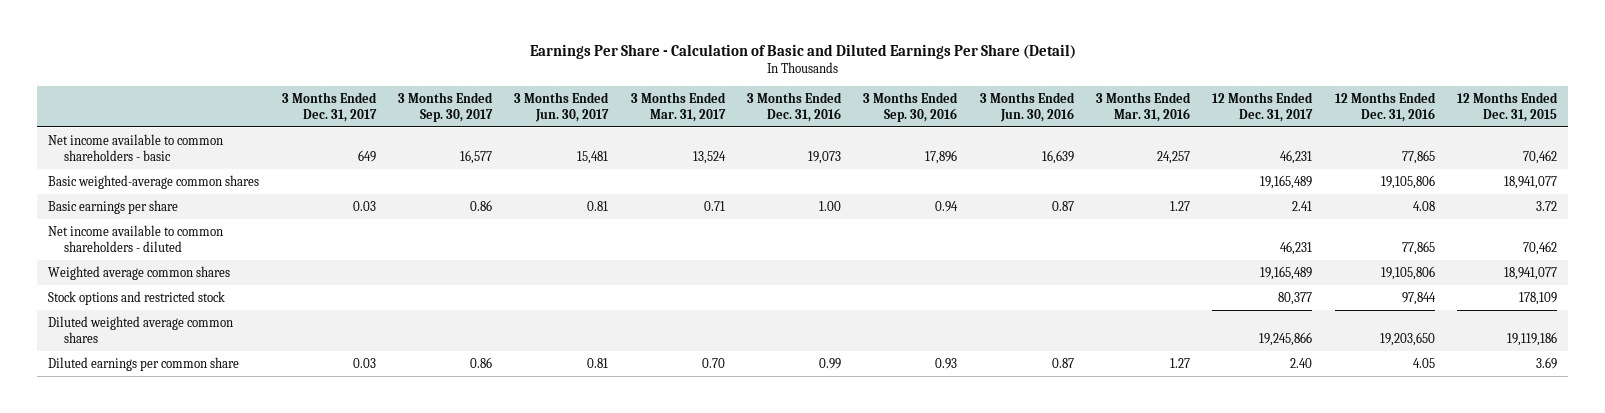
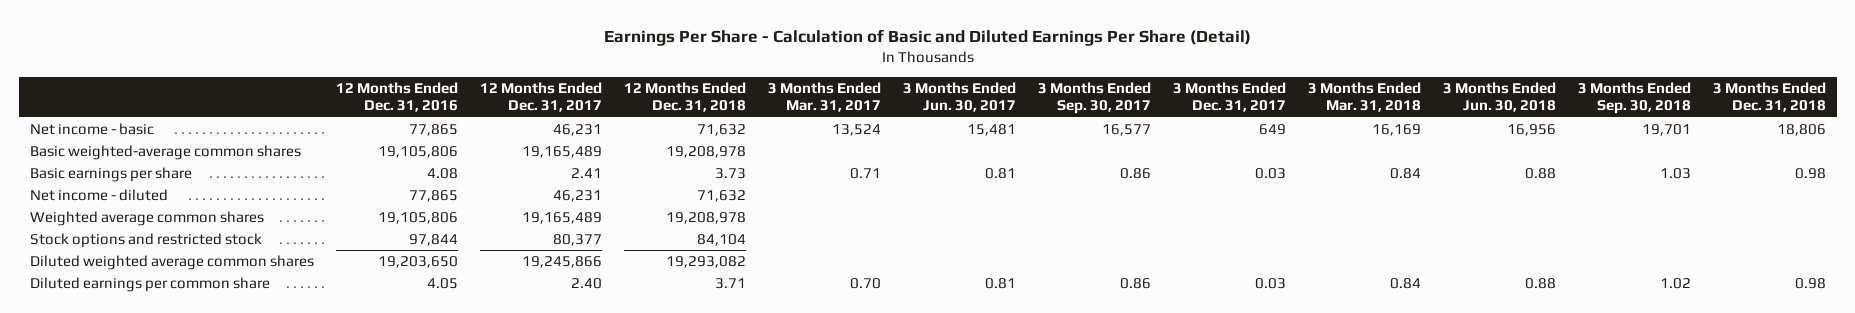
[746,91,842,122] 3 Months Ended Dec. 31, 2016 -> none
[863,91,959,122] 3 Months Ended Sep. 30, 2016 -> none
[979,91,1075,122] 3 Months Ended Jun. 30, 2016 -> none
[1095,91,1191,122] 3 Months Ended Mar. 31, 2016 -> none
[1456,91,1558,122] 12 Months Ended Dec. 31, 2015 -> none
none -> [623,81,746,113] 12 Months Ended Dec. 31, 2018
none -> [1307,81,1421,113] 3 Months Ended Mar. 31, 2018
none -> [1442,81,1556,113] 3 Months Ended Jun. 30, 2018
none -> [1577,81,1691,115] 3 Months Ended Sep. 30, 2018
none -> [1712,81,1826,113] 3 Months Ended Dec. 31, 2018
[48,133,224,161] Net income available to common shareholders - basic -> [29,122,154,135] Net income - basic
[48,224,224,252] Net income available to common shareholders - diluted -> [29,188,168,201] Net income - diluted

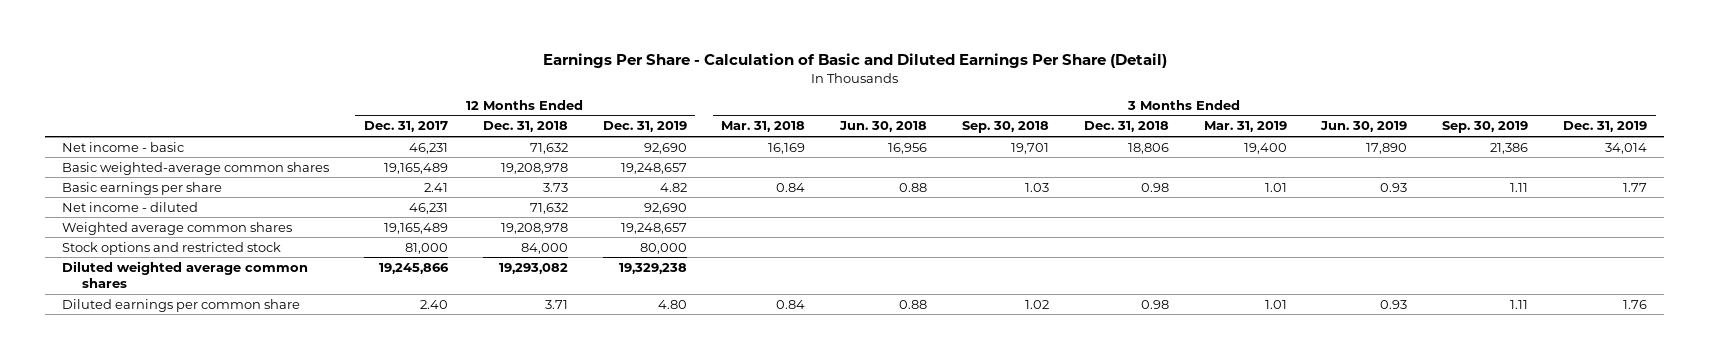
[335,81,458,113] 12 Months Ended Dec. 31, 2016 -> none
[767,81,881,113] 3 Months Ended Mar. 31, 2017 -> none
[902,81,1016,113] 3 Months Ended Jun. 30, 2017 -> none
[1037,81,1151,115] 3 Months Ended Sep. 30, 2017 -> none
[1172,81,1286,113] 3 Months Ended Dec. 31, 2017 -> none
none -> [602,121,687,133] Dec. 31, 2019
none -> [1203,121,1287,133] Mar. 31, 2019
none -> [1320,121,1408,133] Jun. 30, 2019
none -> [1442,121,1529,134] Sep. 30, 2019
none -> [1562,121,1647,133] Dec. 31, 2019
[552,233,602,246] 80,377 -> [405,242,449,254] 81,000
[696,233,746,246] 84,104 -> [520,242,568,254] 84,000

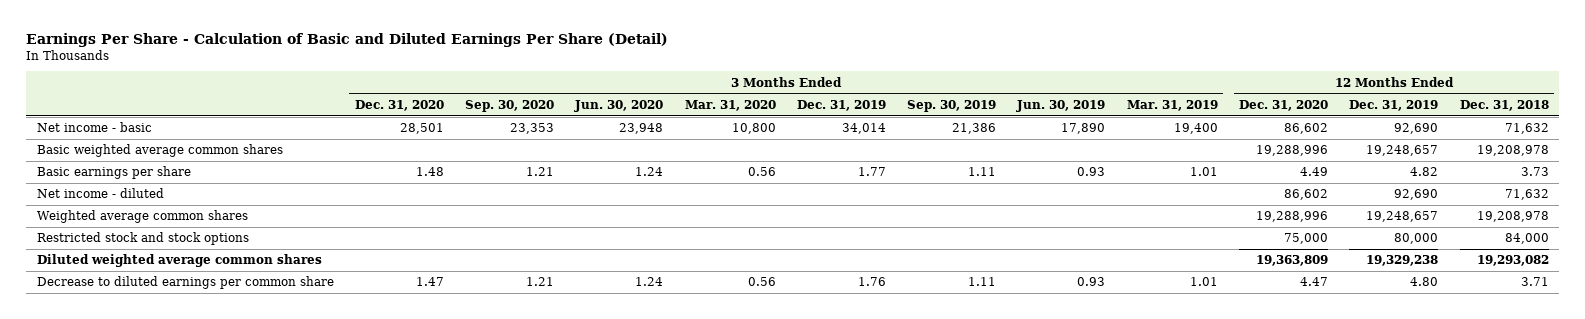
[364,121,449,133] Dec. 31, 2017 -> none
[721,121,806,133] Mar. 31, 2018 -> none
[839,121,928,133] Jun. 30, 2018 -> none
[961,121,1049,134] Sep. 30, 2018 -> none
[1083,121,1169,133] Dec. 31, 2018 -> none
none -> [354,100,444,112] Dec. 31, 2020
none -> [465,100,555,113] Sep. 30, 2020
none -> [574,100,664,113] Jun. 30, 2020
none -> [684,100,776,112] Mar. 31, 2020
none -> [1238,100,1328,112] Dec. 31, 2020
[62,161,330,175] Basic weighted-average common shares -> [36,144,283,158] Basic weighted average common shares
[62,241,282,255] Stock options and restricted stock -> [36,232,249,246] Restricted stock and stock options
[62,298,301,312] Diluted earnings per common share -> [36,276,334,290] Decrease to diluted earnings per common share

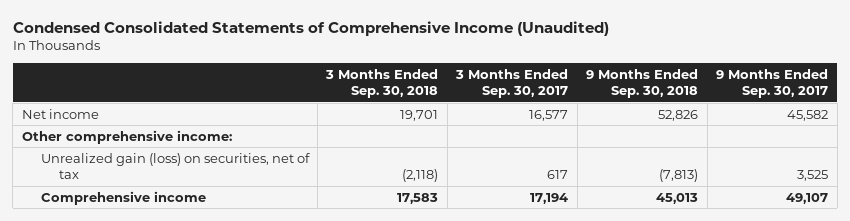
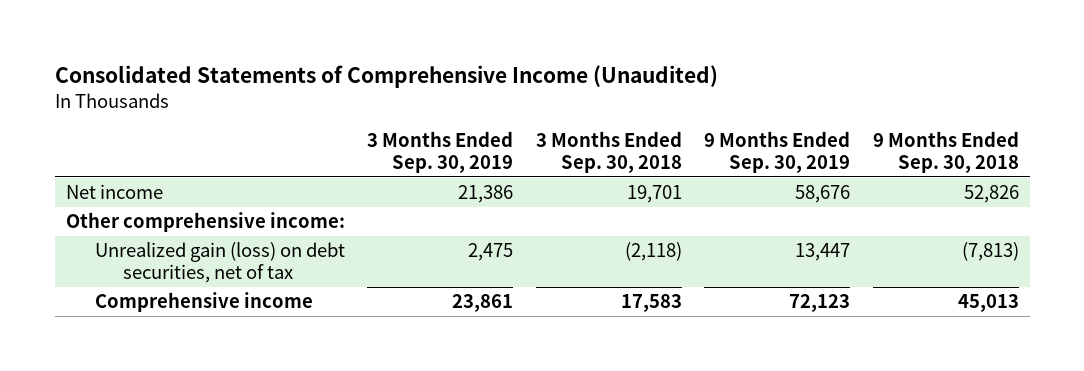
[12,20,609,36] Condensed Consolidated Statements of Comprehensive Income (Unaudited) -> [54,65,718,89] Consolidated Statements of Comprehensive Income (Unaudited)
[455,68,569,99] 3 Months Ended Sep. 30, 2017 -> none
[716,68,829,99] 9 Months Ended Sep. 30, 2017 -> none
none -> [367,131,514,174] 3 Months Ended Sep. 30, 2019
none -> [704,131,851,174] 9 Months Ended Sep. 30, 2019
[40,152,310,180] Unrealized gain (loss) on securities, net of tax -> [94,242,345,283] Unrealized gain (loss) on debt securities, net of tax

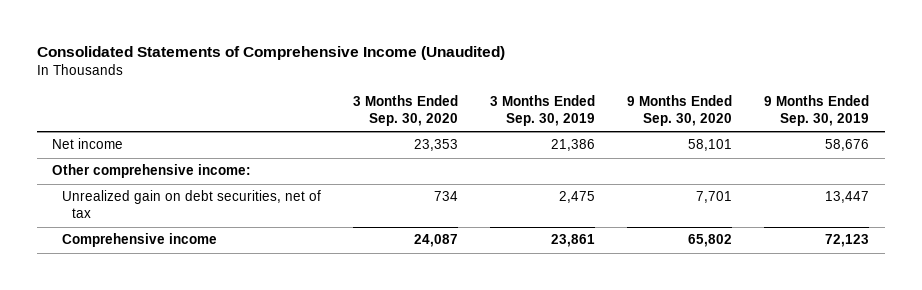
[535,131,682,174] 3 Months Ended Sep. 30, 2018 -> none
[872,131,1019,174] 9 Months Ended Sep. 30, 2018 -> none
none -> [353,95,459,127] 3 Months Ended Sep. 30, 2020
none -> [627,95,733,127] 9 Months Ended Sep. 30, 2020
[94,242,345,283] Unrealized gain (loss) on debt securities, net of tax -> [62,190,322,219] Unrealized gain on debt securities, net of tax

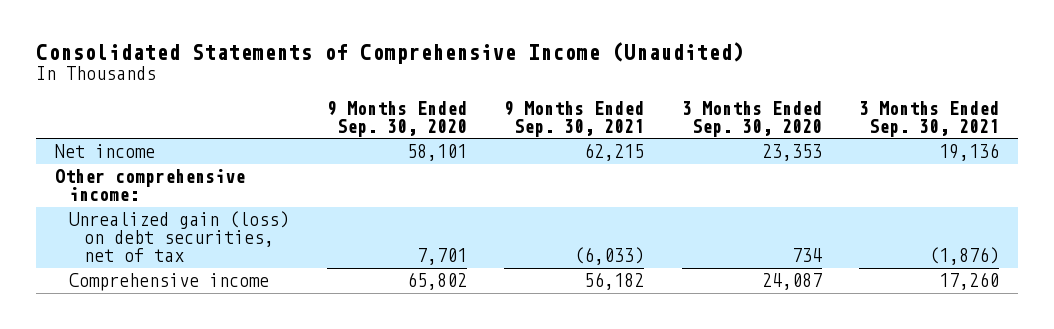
[490,95,596,127] 3 Months Ended Sep. 30, 2019 -> none
[764,95,870,127] 9 Months Ended Sep. 30, 2019 -> none
none -> [504,100,645,137] 9 Months Ended Sep. 30, 2021
none -> [859,100,1000,137] 3 Months Ended Sep. 30, 2021
[62,190,322,219] Unrealized gain on debt securities, net of tax -> [69,211,290,263] Unrealized gain (loss) on debt securities, net of tax

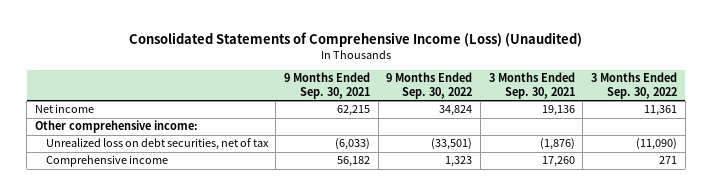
[35,41,744,64] Consolidated Statements of Comprehensive Income (Unaudited) -> [128,31,582,47] Consolidated Statements of Comprehensive Income (Loss) (Unaudited)
[326,100,467,137] 9 Months Ended Sep. 30, 2020 -> none
[681,100,822,137] 3 Months Ended Sep. 30, 2020 -> none
none -> [386,72,473,99] 9 Months Ended Sep. 30, 2022
none -> [591,72,678,99] 3 Months Ended Sep. 30, 2022
[69,211,290,263] Unrealized gain (loss) on debt securities, net of tax -> [45,138,269,151] Unrealized loss on debt securities, net of tax

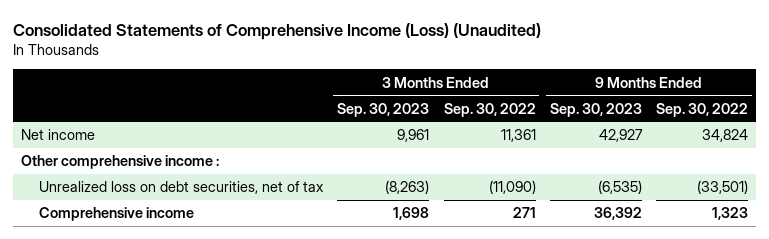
[284,72,371,99] 9 Months Ended Sep. 30, 2021 -> none
[488,72,575,99] 3 Months Ended Sep. 30, 2021 -> none
none -> [337,102,430,117] Sep. 30, 2023
none -> [550,102,643,117] Sep. 30, 2023
[34,120,198,134] Other comprehensive income: -> [20,155,219,170] Other comprehensive income :

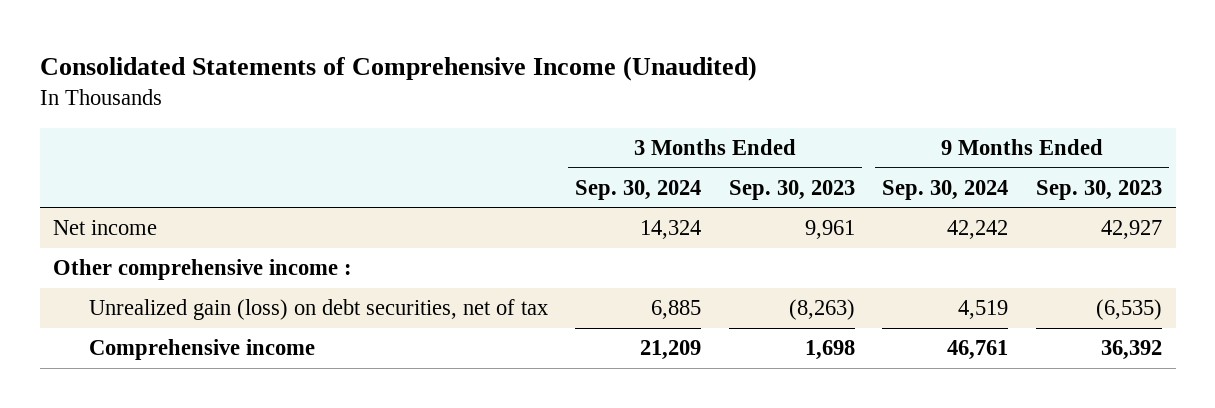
[13,22,542,40] Consolidated Statements of Comprehensive Income (Loss) (Unaudited) -> [39,55,757,81] Consolidated Statements of Comprehensive Income (Unaudited)
[443,102,536,117] Sep. 30, 2022 -> none
[656,102,749,117] Sep. 30, 2022 -> none
none -> [575,179,702,200] Sep. 30, 2024
none -> [882,179,1009,200] Sep. 30, 2024
[38,181,324,195] Unrealized loss on debt securities, net of tax -> [88,299,548,321] Unrealized gain (loss) on debt securities, net of tax

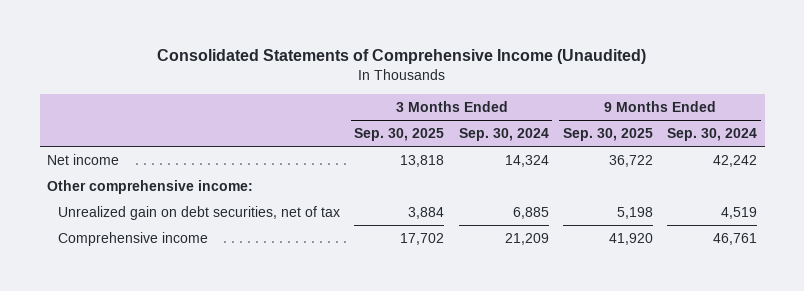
[728,179,855,200] Sep. 30, 2023 -> none
[1035,179,1162,200] Sep. 30, 2023 -> none
none -> [354,127,445,141] Sep. 30, 2025
none -> [563,127,654,141] Sep. 30, 2025
[53,259,353,281] Other comprehensive income : -> [47,179,254,194] Other comprehensive income:
[88,299,548,321] Unrealized gain (loss) on debt securities, net of tax -> [58,205,341,220] Unrealized gain on debt securities, net of tax

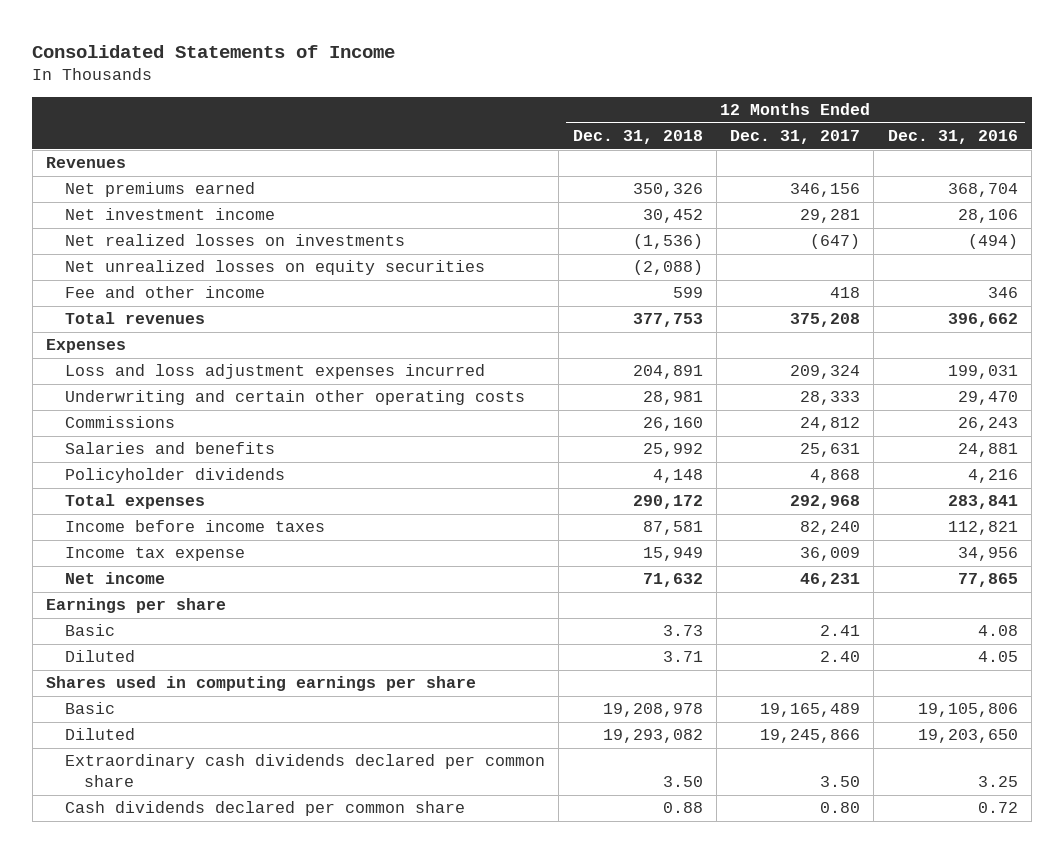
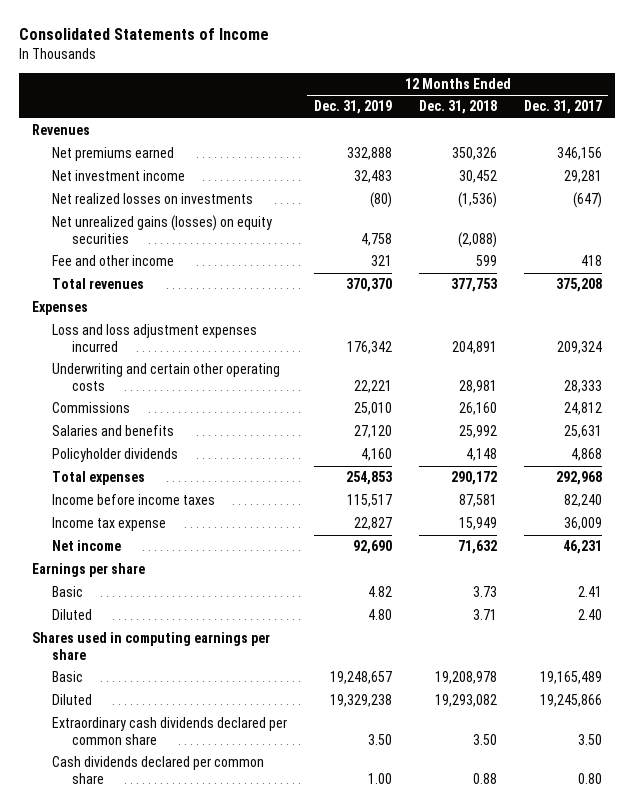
[887,130,1018,145] Dec. 31, 2016 -> none
none -> [313,100,392,115] Dec. 31, 2019
[65,260,486,276] Net unrealized losses on equity securities -> [52,215,273,244] Net unrealized gains (losses) on equity securities

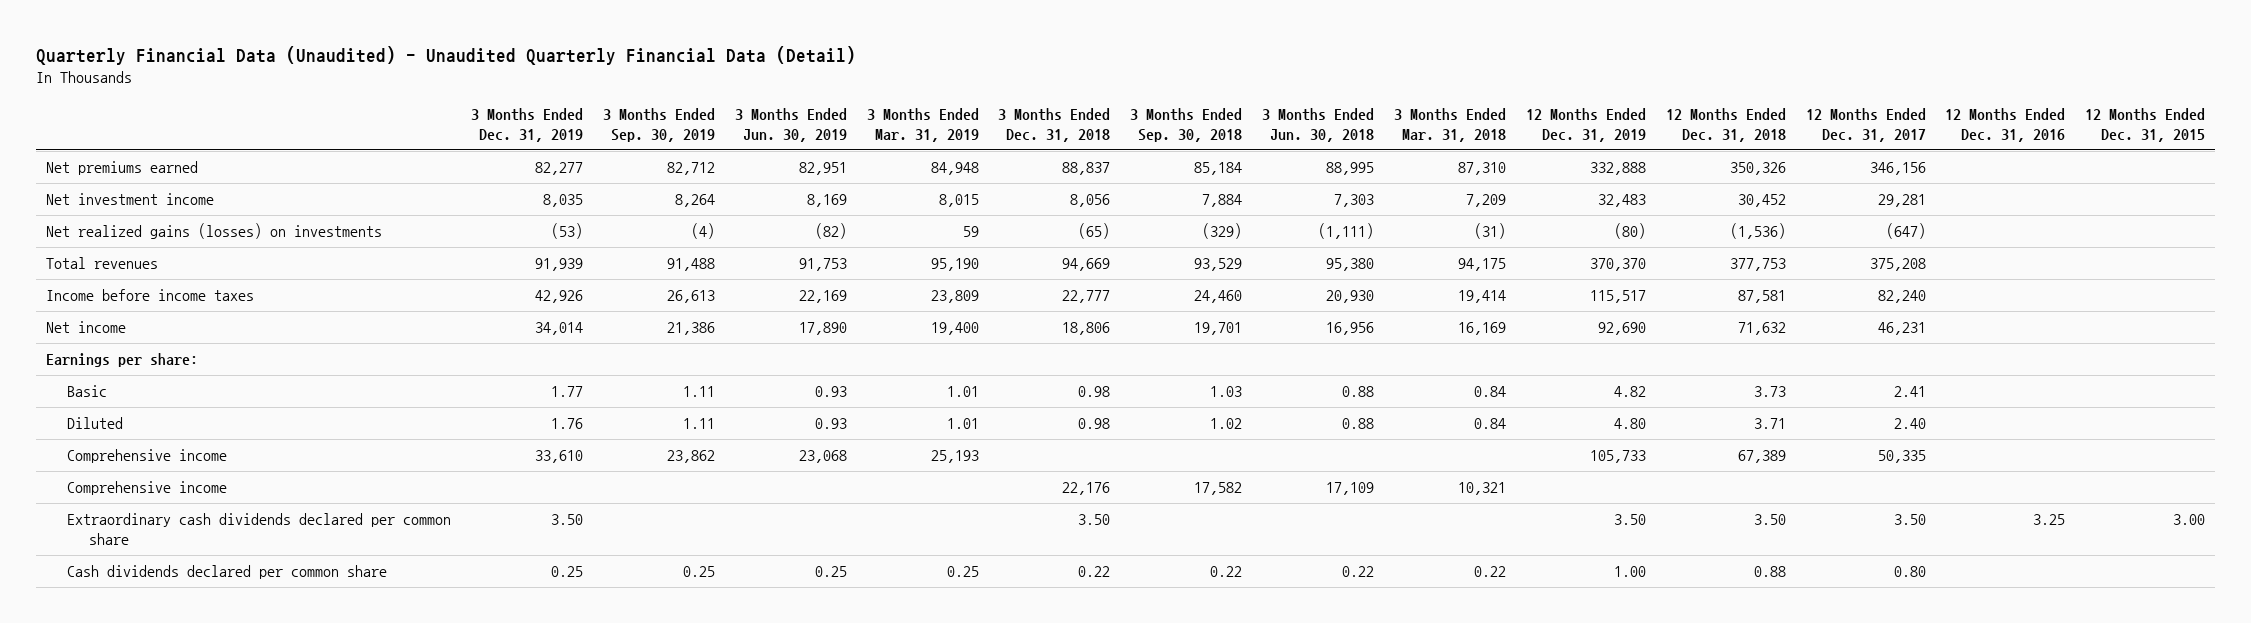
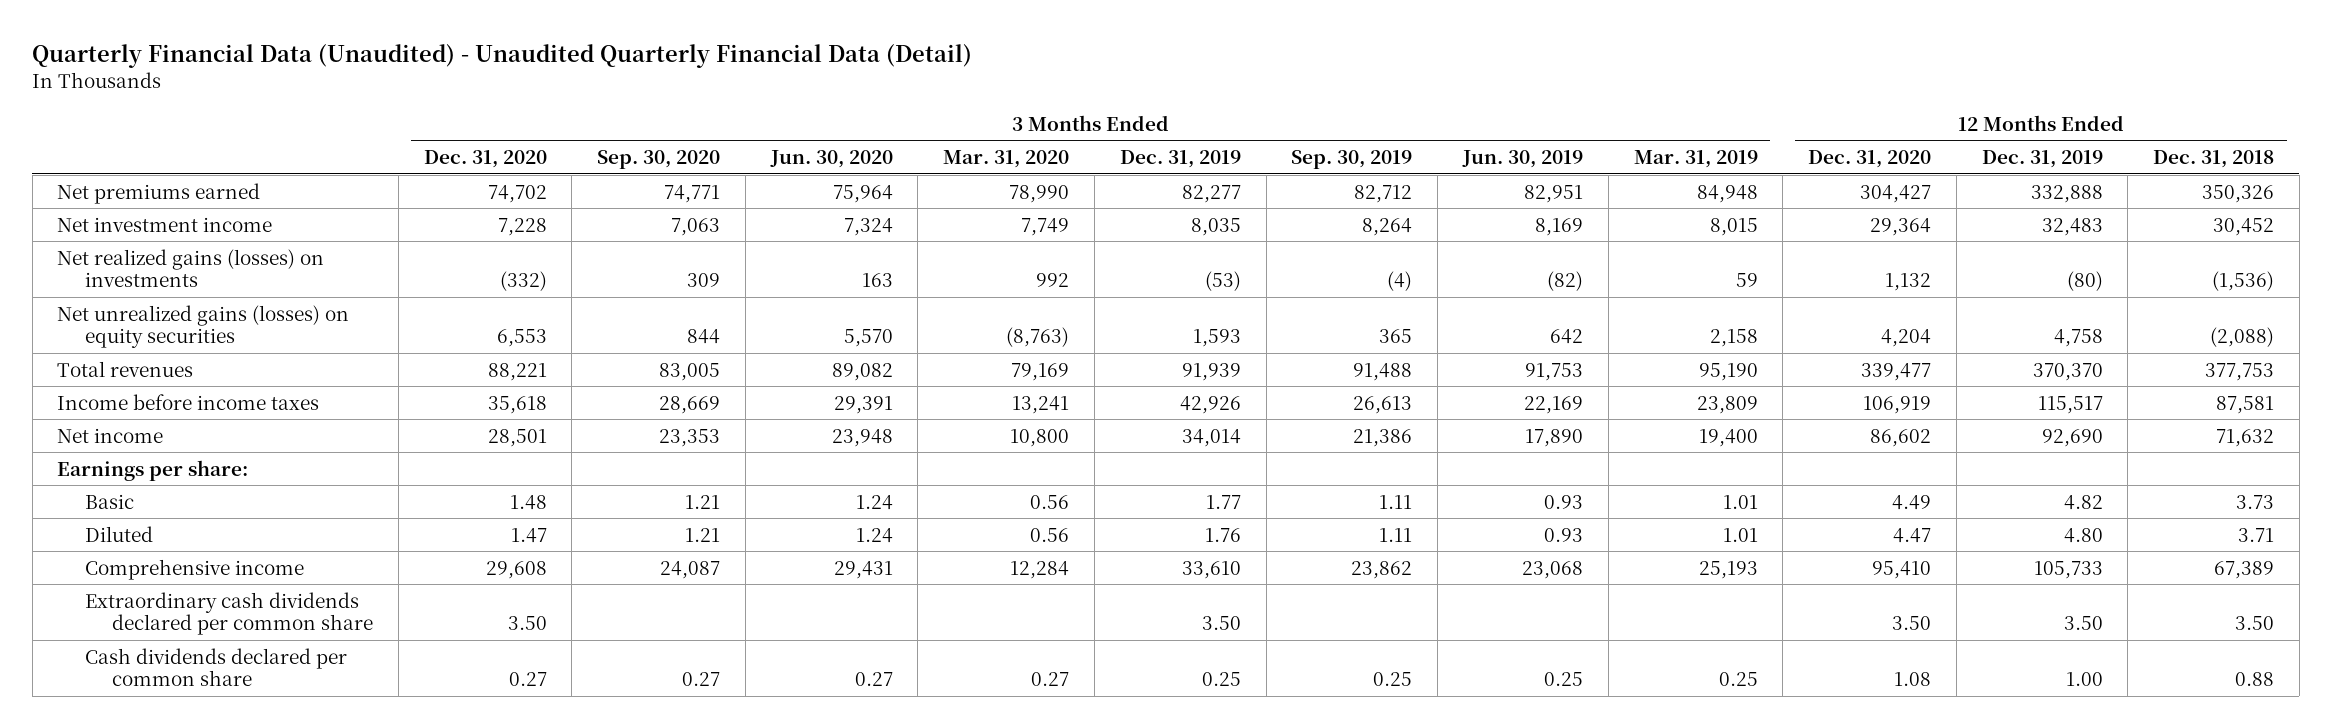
[998,108,1111,143] 3 Months Ended Dec. 31, 2018 -> none
[1130,108,1243,143] 3 Months Ended Sep. 30, 2018 -> none
[1262,108,1375,143] 3 Months Ended Jun. 30, 2018 -> none
[1393,108,1506,143] 3 Months Ended Mar. 31, 2018 -> none
[1805,108,1926,143] 12 Months Ended Dec. 31, 2017 -> none
[1945,108,2066,143] 12 Months Ended Dec. 31, 2016 -> none
[2085,108,2206,143] 12 Months Ended Dec. 31, 2015 -> none
none -> [423,149,547,168] Dec. 31, 2020
none -> [597,149,721,169] Sep. 30, 2020
none -> [769,149,893,168] Jun. 30, 2020
none -> [943,149,1070,168] Mar. 31, 2020
none -> [1808,149,1932,168] Dec. 31, 2020
none -> [57,304,350,349] Net unrealized gains (losses) on equity securities
[67,481,228,496] Comprehensive income -> none

